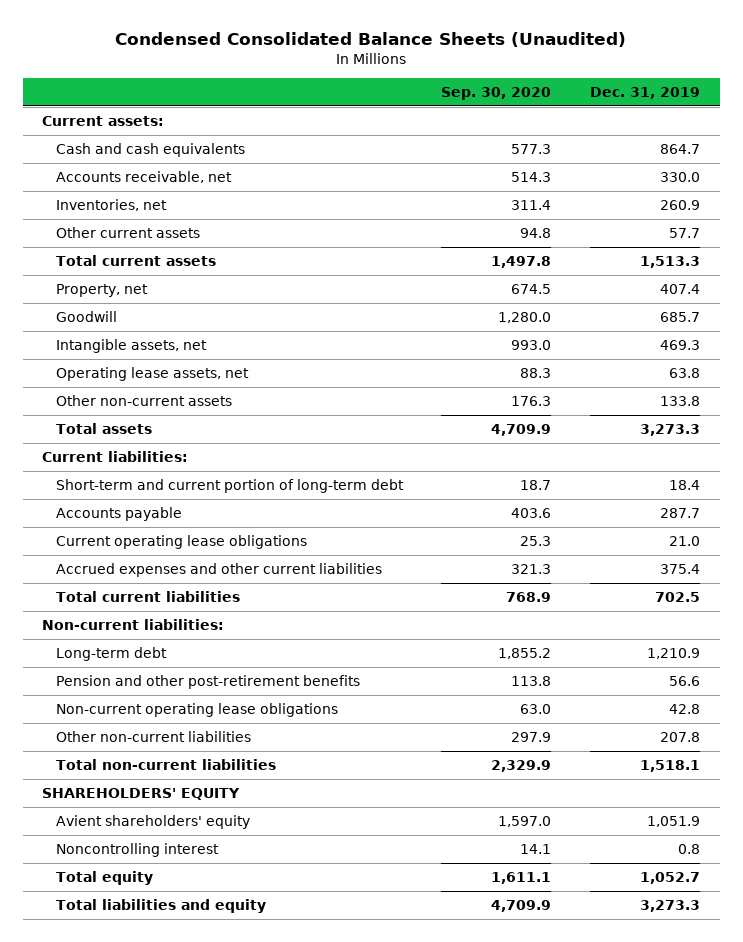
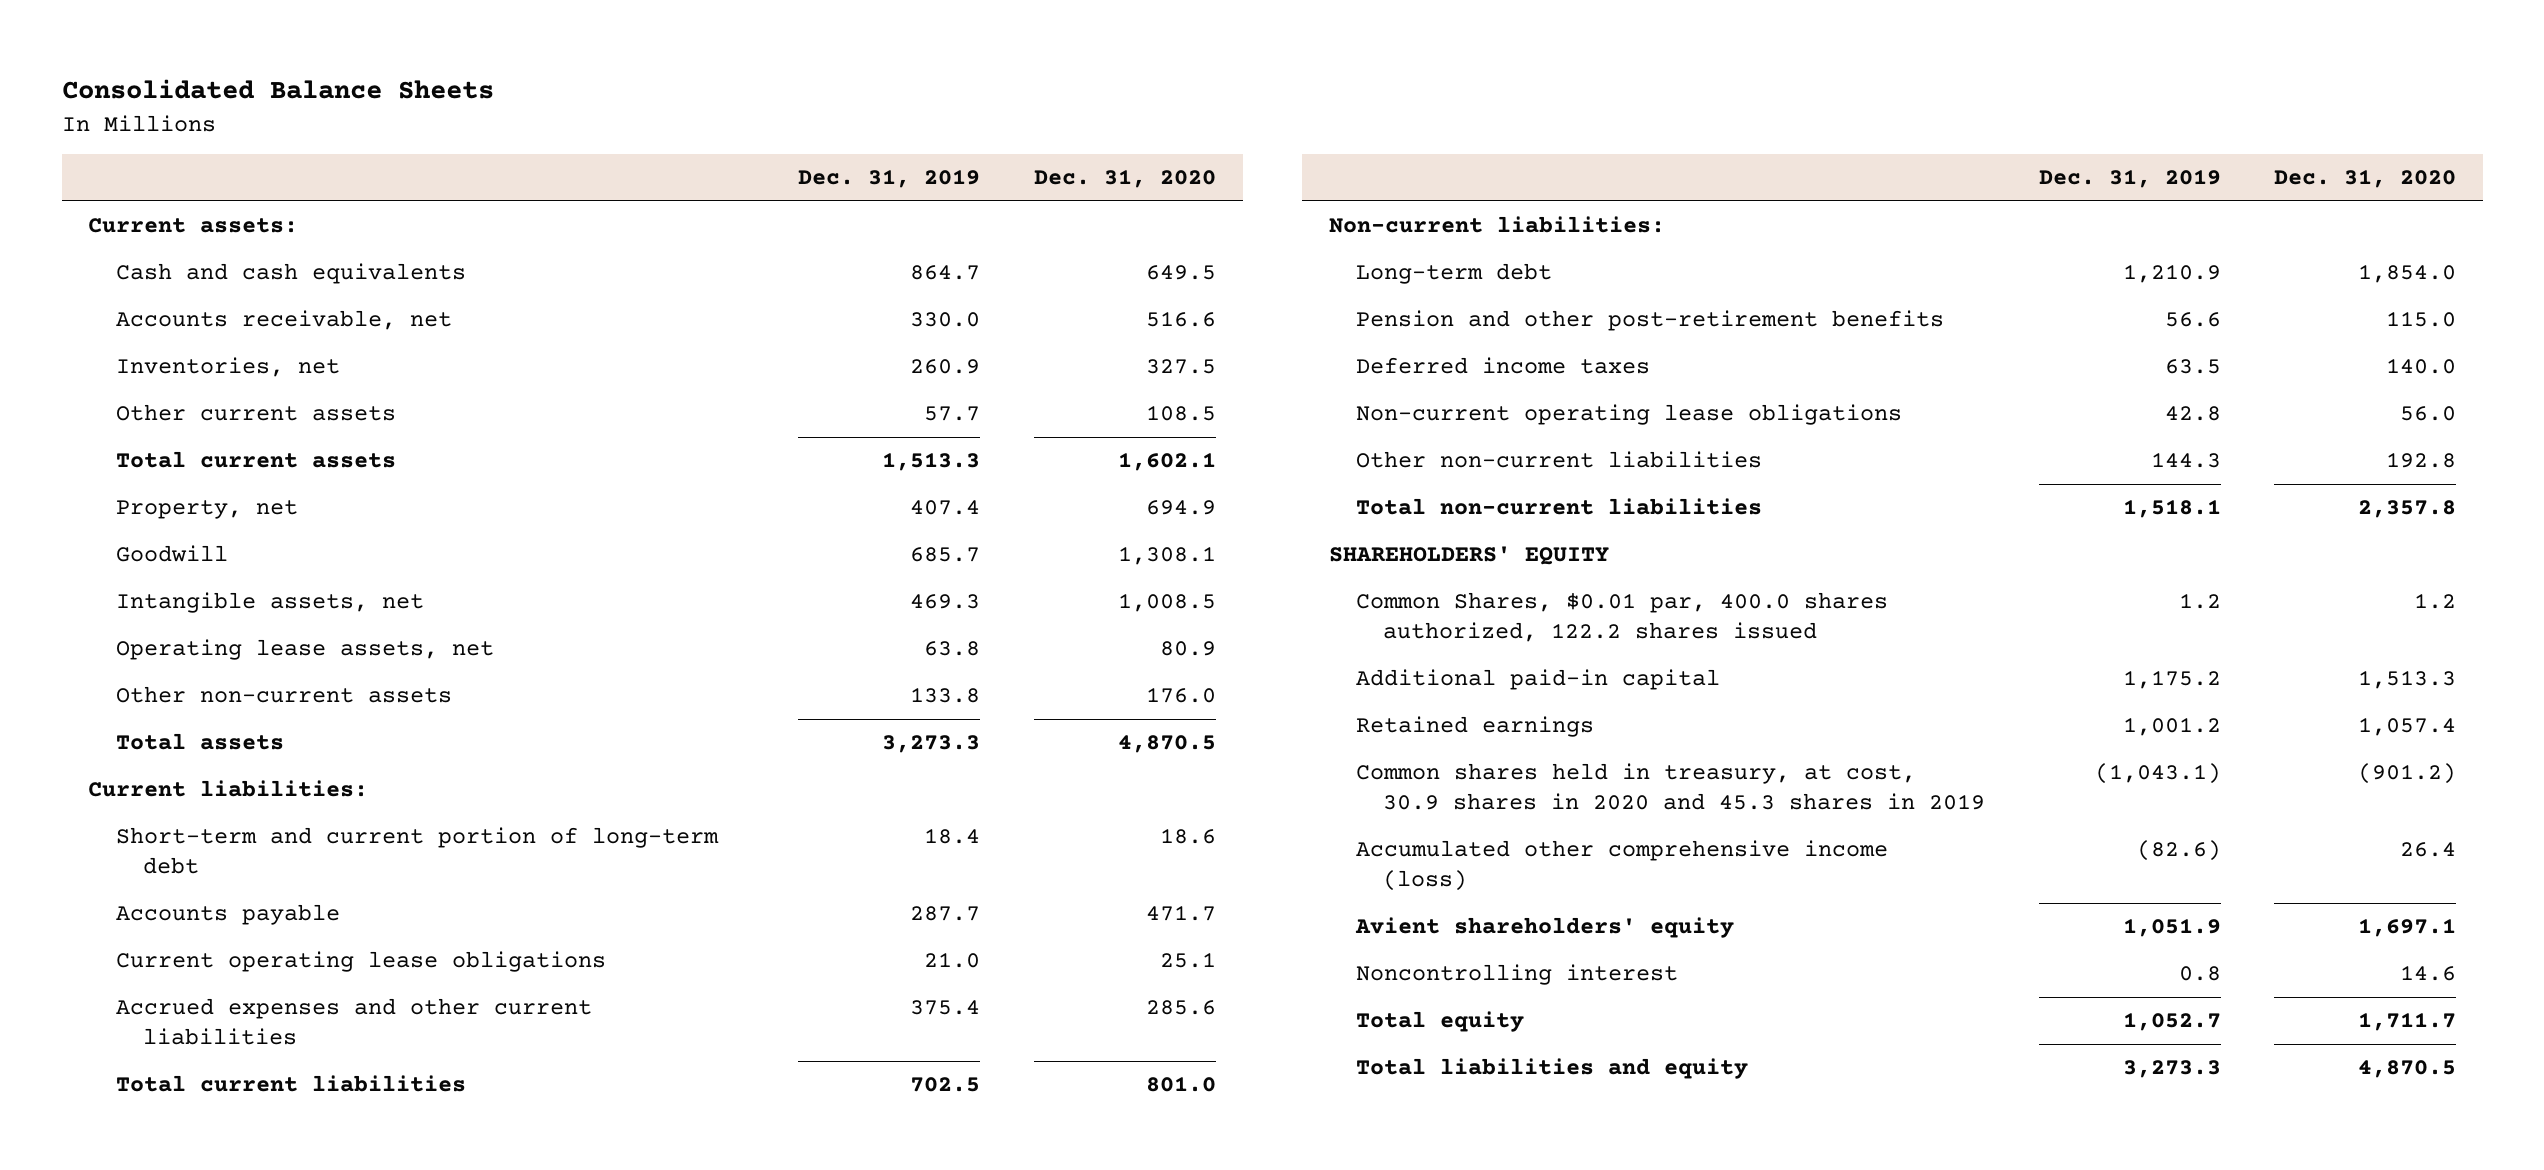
[115,31,627,47] Condensed Consolidated Balance Sheets (Unaudited) -> [61,79,494,100] Consolidated Balance Sheets
[441,87,552,101] Sep. 30, 2020 -> none
none -> [1033,169,1216,189] Dec. 31, 2020
none -> [1355,357,1650,375] Deferred income taxes
[660,731,701,742] 207.8 -> [2150,452,2221,469] 144.3
none -> [1355,592,1888,643] Common Shares, $0.01 par, 400.0 shares authorized, 122.2 shares issued
none -> [1355,669,1720,691] Additional paid-in capital
none -> [1355,716,1594,738] Retained earnings
none -> [1355,763,1985,811] Common shares held in treasury, at cost, 30.9 shares in 2020 and 45.3 shares in 2019
none -> [1355,840,1888,892] Accumulated other comprehensive income (loss)

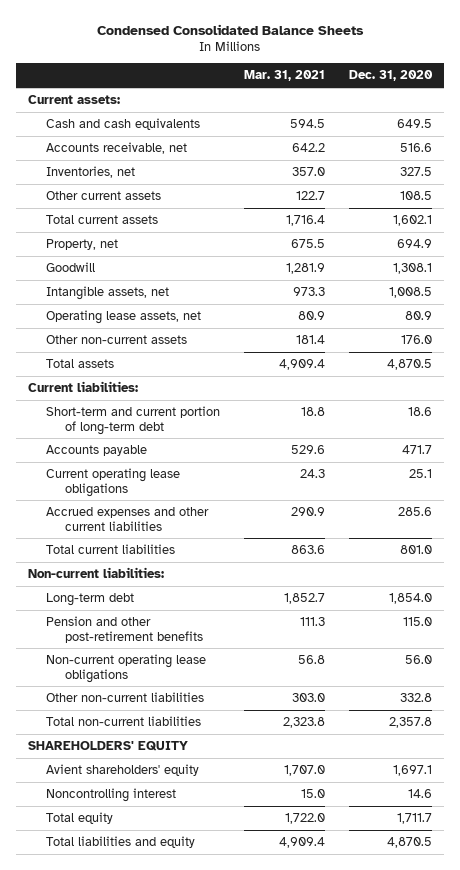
[61,79,494,100] Consolidated Balance Sheets -> [96,23,364,35] Condensed Consolidated Balance Sheets
[798,169,981,189] Dec. 31, 2019 -> none
none -> [244,70,326,82] Mar. 31, 2021
[1355,357,1650,375] Deferred income taxes -> none
[2386,452,2457,469] 192.8 -> [400,692,433,702] 332.8
[1355,592,1888,643] Common Shares, $0.01 par, 400.0 shares authorized, 122.2 shares issued -> none
[1355,669,1720,691] Additional paid-in capital -> none
[1355,716,1594,738] Retained earnings -> none
[1355,763,1985,811] Common shares held in treasury, at cost, 30.9 shares in 2020 and 45.3 shares in 2019 -> none
[1355,840,1888,892] Accumulated other comprehensive income (loss) -> none

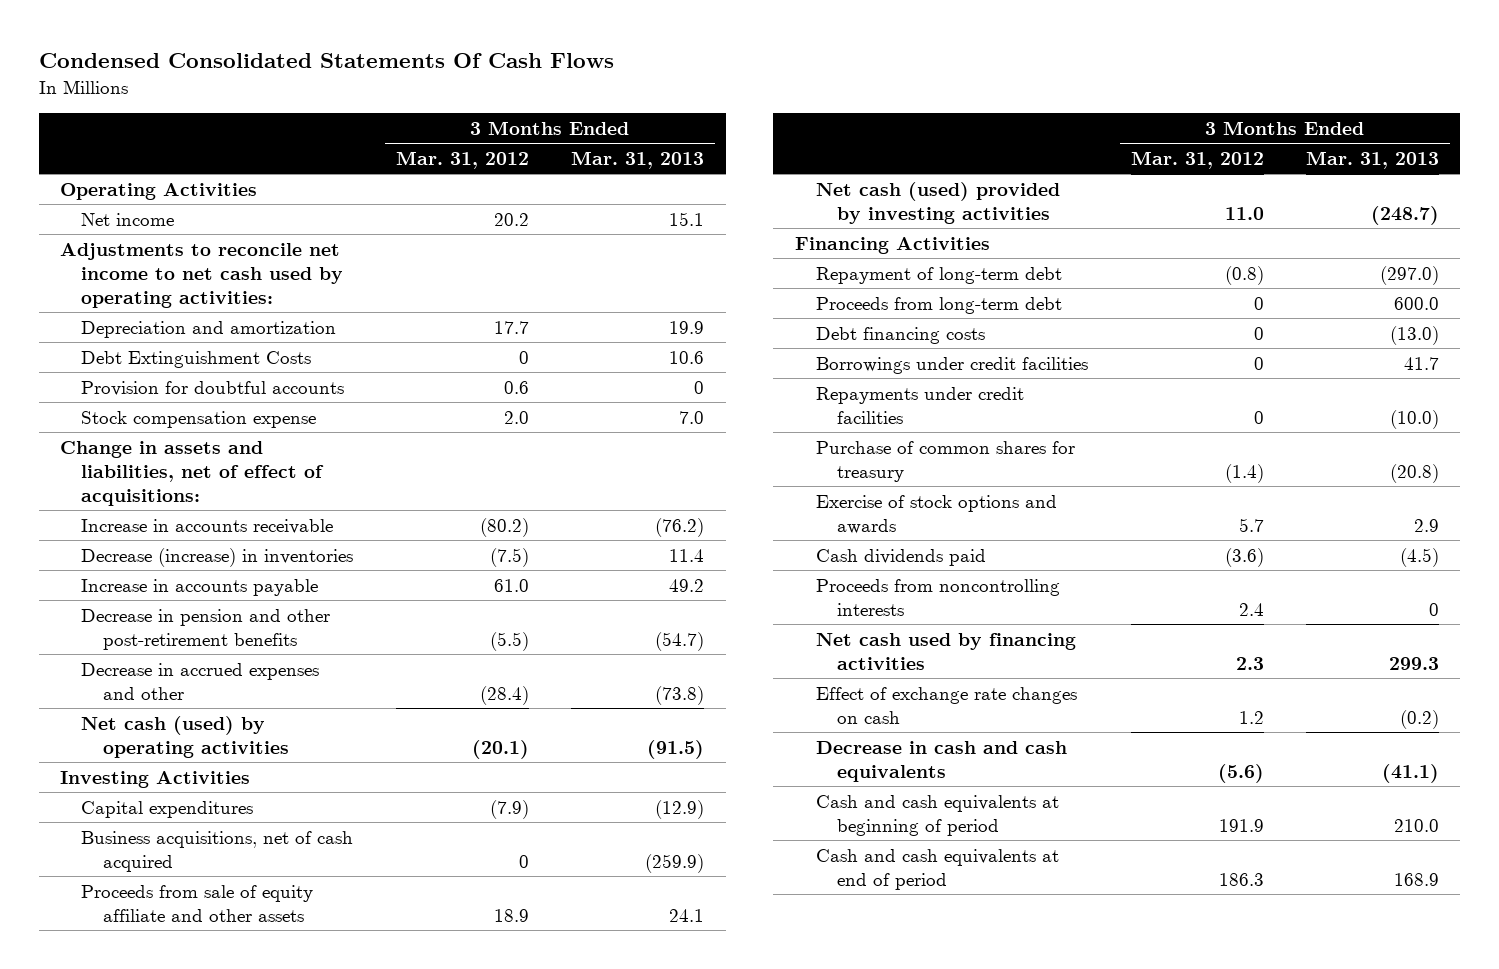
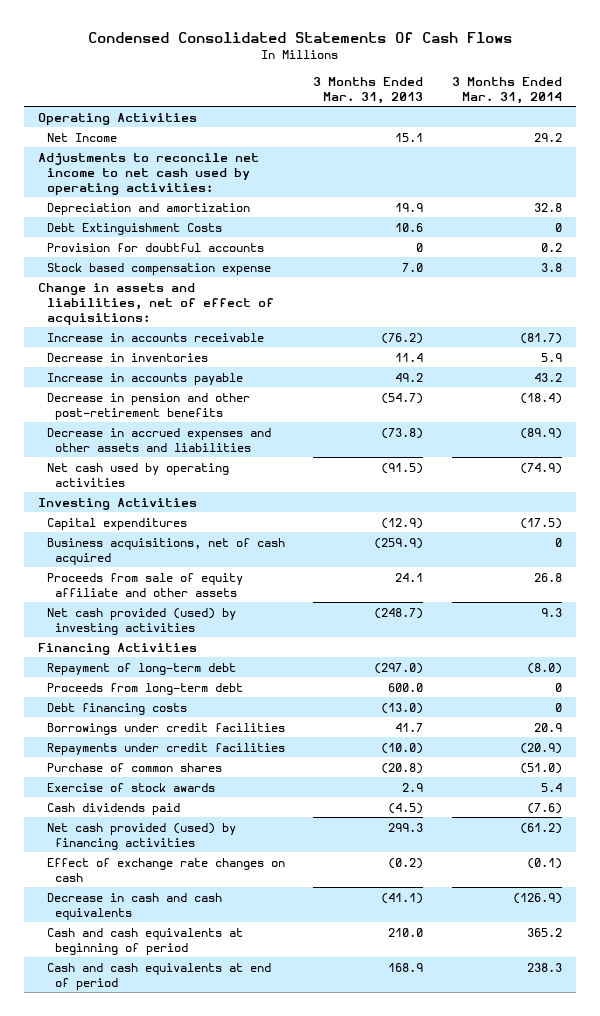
[395,150,529,169] Mar. 31, 2012 -> none
none -> [451,76,562,104] 3 Months Ended Mar. 31, 2014
[81,212,175,226] Net income -> [46,132,117,142] Net Income
[81,410,317,428] Stock compensation expense -> [46,262,271,275] Stock based compensation expense
[81,547,354,567] Decrease (increase) in inventories -> [46,352,208,362] Decrease in inventories
[81,662,320,700] Decrease in accrued expenses and other -> [46,427,271,452] Decrease in accrued expenses and other assets and liabilities
[81,715,289,758] Net cash (used) by operating activities -> [46,462,229,487] Net cash used by operating activities
[816,181,1061,224] Net cash (used) provided by investing activities -> [46,607,236,635] Net cash provided (used) by investing activities
[816,440,1076,482] Purchase of common shares for treasury -> [46,762,222,772] Purchase of common shares
[816,494,1058,534] Exercise of stock options and awards -> [46,782,215,792] Exercise of stock awards
[816,578,1061,616] Proceeds from noncontrolling interests -> none
[816,632,1077,670] Net cash used by financing activities -> [46,822,236,850] Net cash provided (used) by financing activities

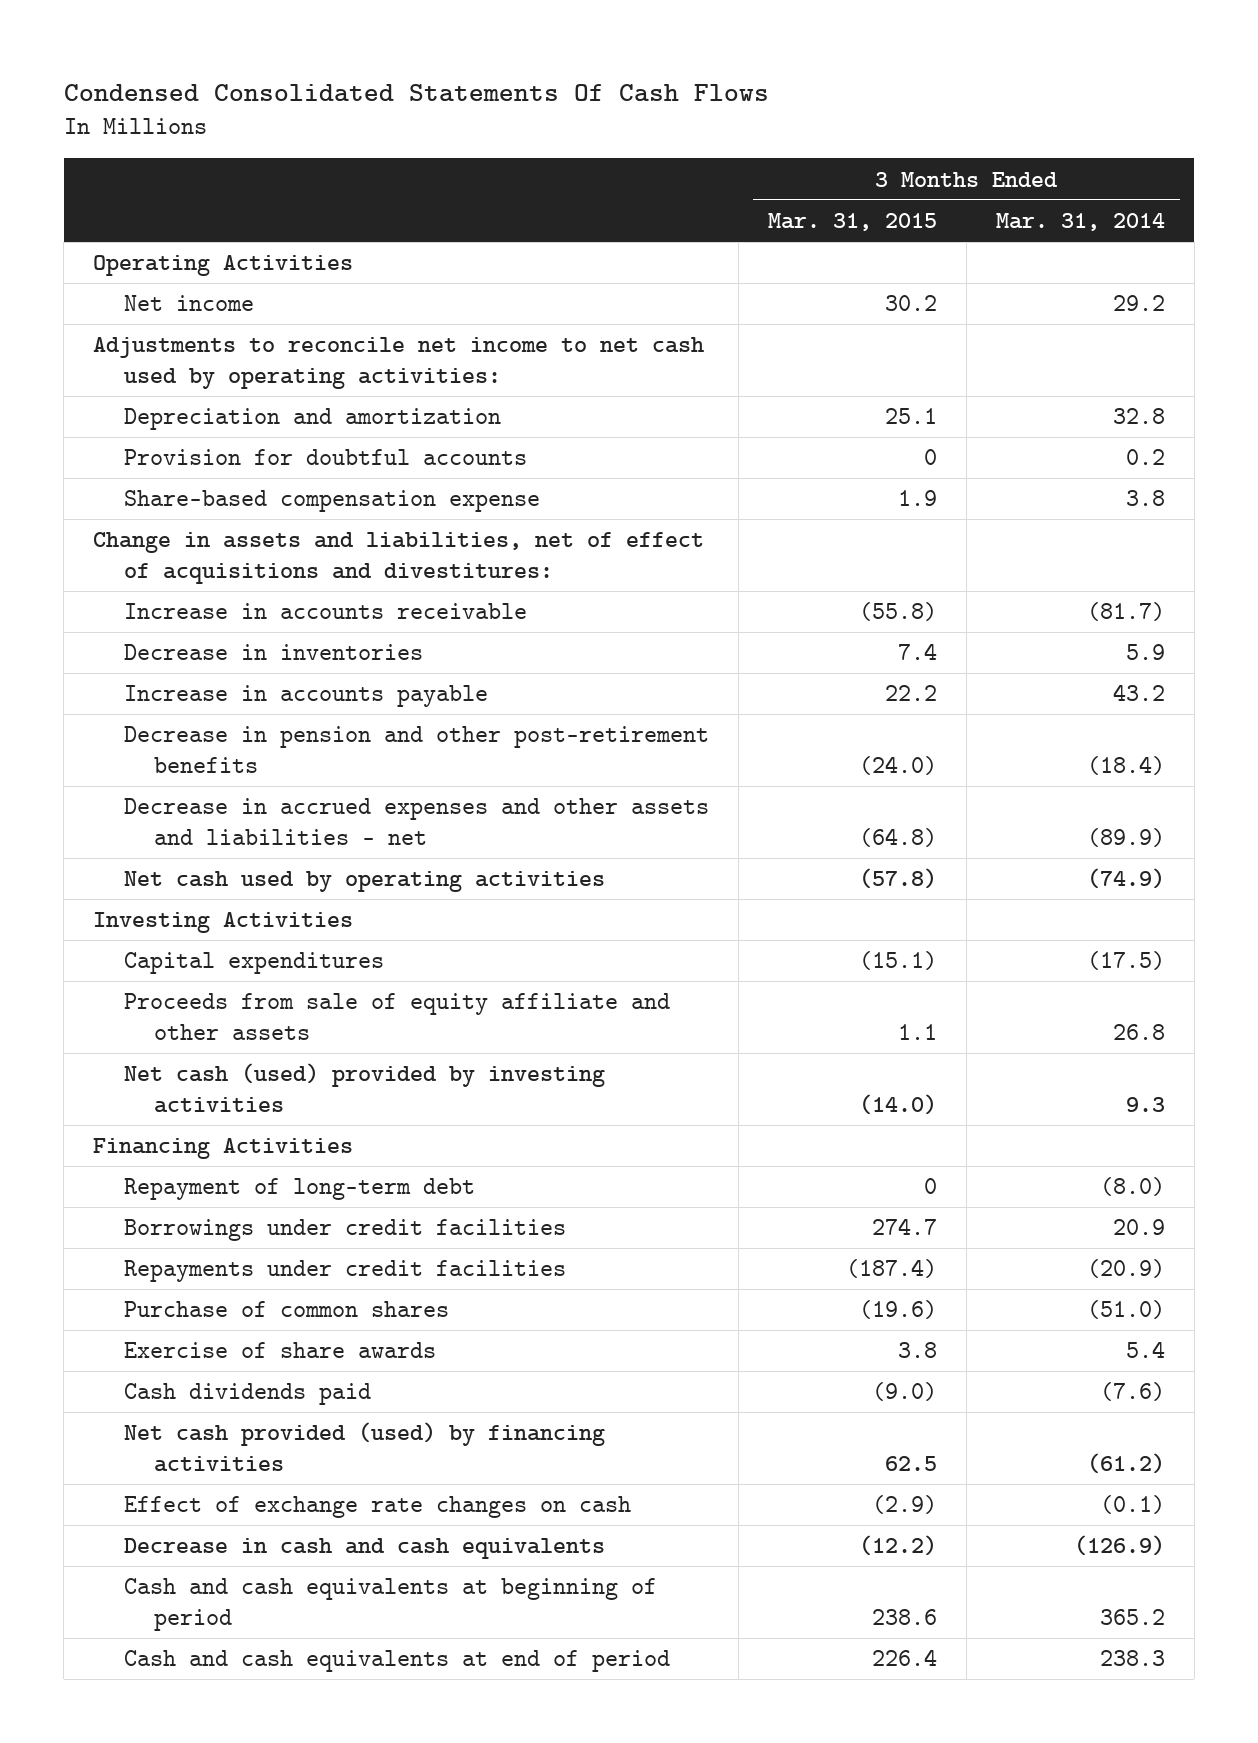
[313,76,424,104] 3 Months Ended Mar. 31, 2013 -> none
none -> [767,212,937,231] Mar. 31, 2015
[46,132,117,142] Net Income -> [123,295,254,312] Net income
[46,222,222,235] Debt Extinguishment Costs -> none
[46,262,271,275] Stock based compensation expense -> [123,490,540,513] Share-based compensation expense
[38,282,274,325] Change in assets and liabilities, net of effect of acquisitions: -> [93,532,705,584] Change in assets and liabilities, net of effect of acquisitions and divestitures:
[46,427,271,452] Decrease in accrued expenses and other assets and liabilities -> [123,798,709,845] Decrease in accrued expenses and other assets and liabilities - net
[46,537,285,565] Business acquisitions, net of cash acquired -> none
[46,607,236,635] Net cash provided (used) by investing activities -> [123,1063,605,1113] Net cash (used) provided by investing activities
[46,682,243,695] Proceeds from long-term debt -> none
[46,702,187,715] Debt financing costs -> none
[46,782,215,792] Exercise of stock awards -> [123,1342,436,1359] Exercise of share awards

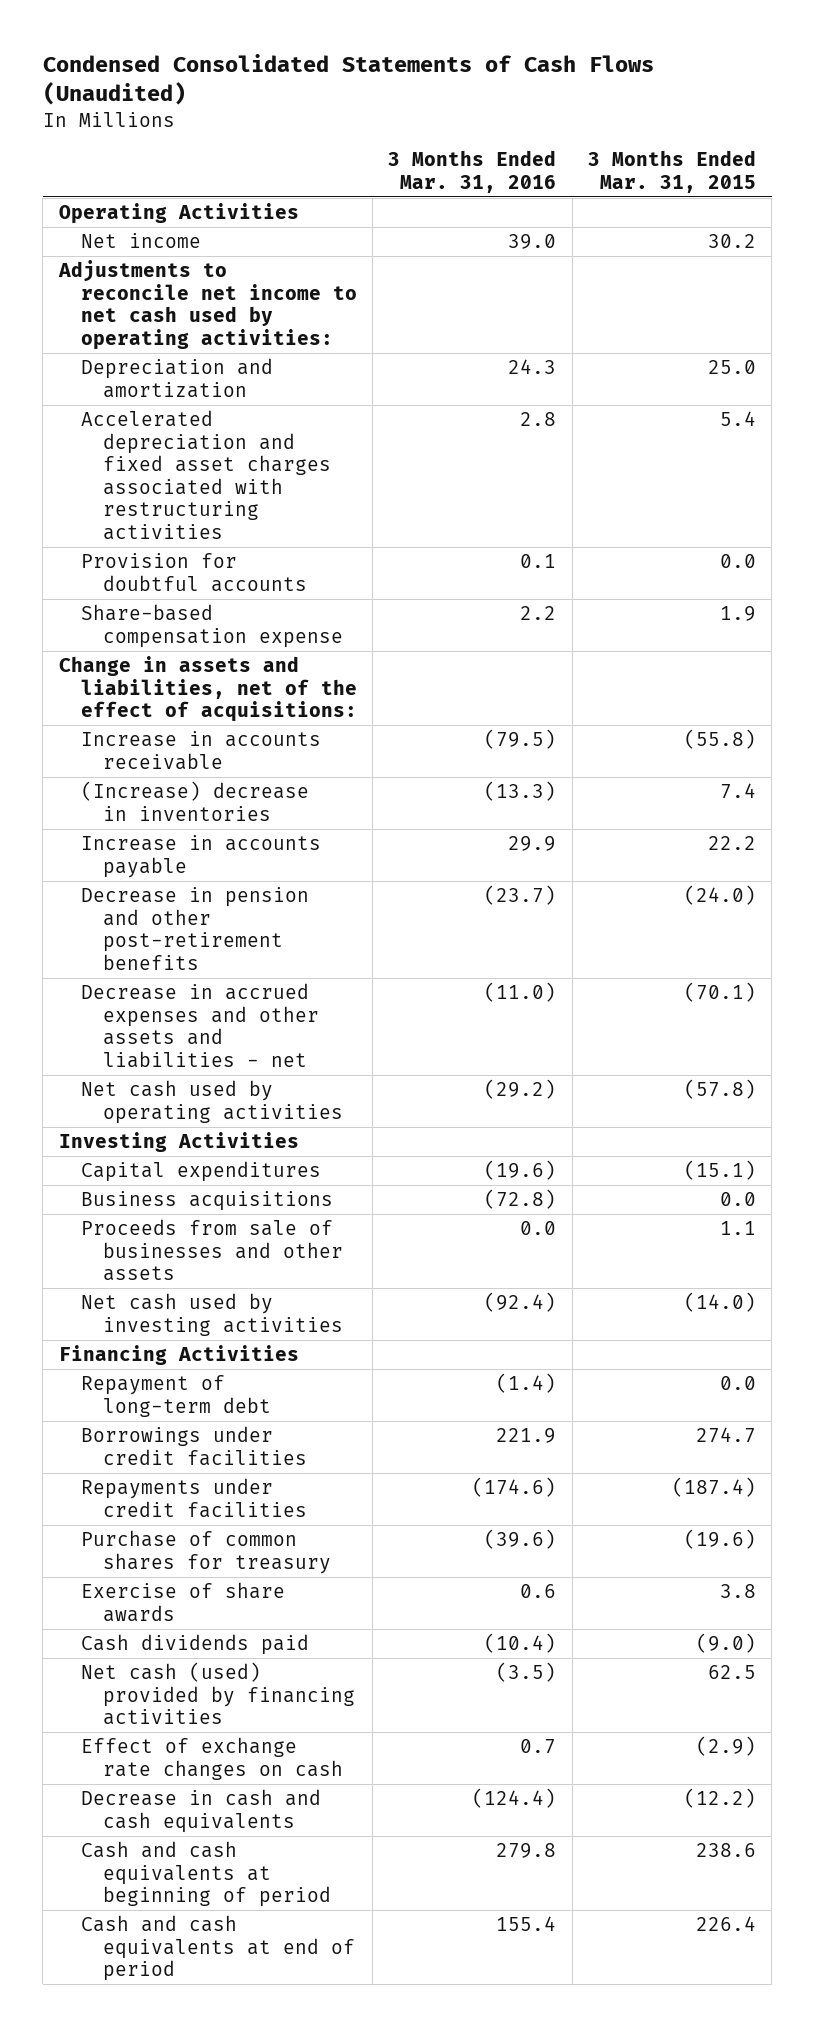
[63,84,769,103] Condensed Consolidated Statements Of Cash Flows -> [42,53,654,106] Condensed Consolidated Statements of Cash Flows (Unaudited)
[995,212,1165,231] Mar. 31, 2014 -> none
none -> [388,150,557,194] 3 Months Ended Mar. 31, 2016
[884,408,937,425] 25.1 -> [707,360,756,375] 25.0
none -> [80,410,331,541] Accelerated depreciation and fixed asset charges associated with restructuring activities
[923,449,937,466] 0 -> [719,554,756,569] 0.0
[93,532,705,584] Change in assets and liabilities, net of effect of acquisitions and divestitures: -> [58,656,357,723] Change in assets and liabilities, net of the effect of acquisitions:
[123,644,423,661] Decrease in inventories -> [80,781,309,821] (Increase) decrease in inventories
[858,827,937,847] (64.8) -> [683,982,756,1003] (70.1)
none -> [80,1191,333,1212] Business acquisitions
[123,993,670,1040] Proceeds from sale of equity affiliate and other assets -> [80,1219,343,1282] Proceeds from sale of businesses and other assets
[123,1063,605,1113] Net cash (used) provided by investing activities -> [80,1293,343,1336] Net cash used by investing activities
[923,1178,937,1195] 0 -> [719,1376,756,1391] 0.0
[123,1301,449,1318] Purchase of common shares -> [80,1530,331,1574] Purchase of common shares for treasury
[123,1422,605,1472] Net cash provided (used) by financing activities -> [80,1662,355,1726] Net cash (used) provided by financing activities

